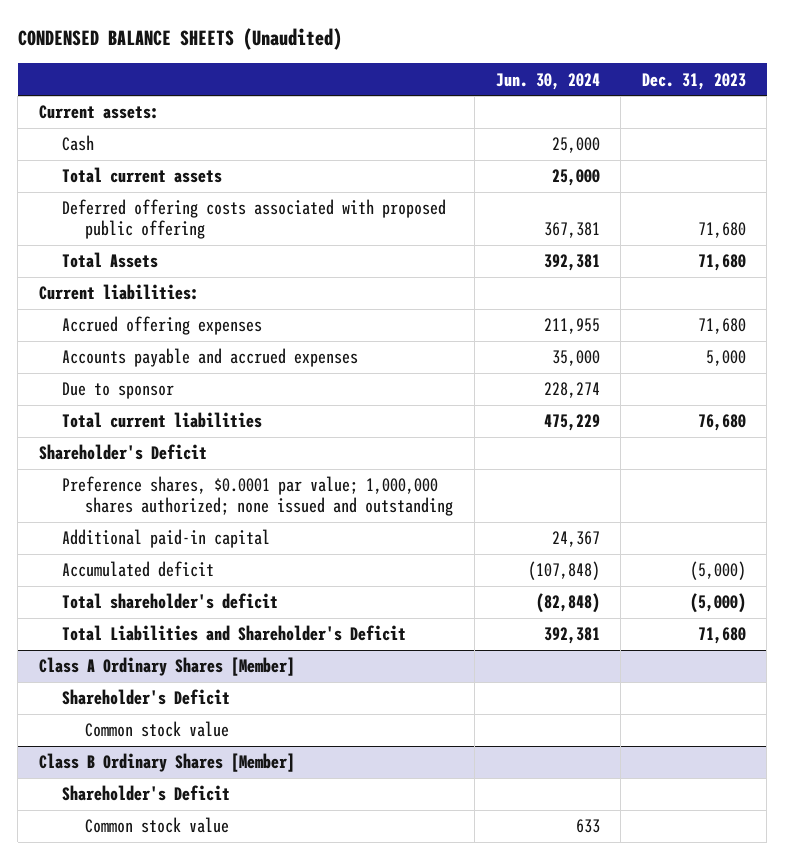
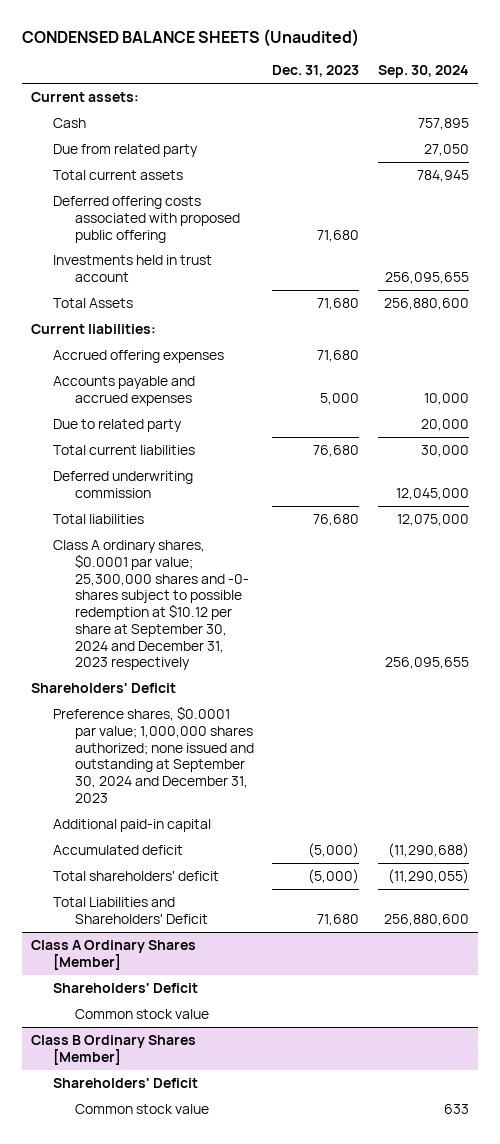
[495,72,600,90] Jun. 30, 2024 -> none
none -> [377,65,469,79] Sep. 30, 2024
none -> [53,144,199,158] Due from related party
none -> [53,255,213,282] Investments held in trust account
[61,382,174,400] Due to sponsor -> none
none -> [53,419,183,433] Due to related party
none -> [53,471,194,498] Deferred underwriting commission
none -> [53,514,145,525] Total liabilities
none -> [53,540,250,671] Class A ordinary shares, $0.0001 par value; 25,300,000 shares and -0- shares subject to possible redemption at $10.12 per share at September 30, 2024 and December 31, 2023 respectively
[38,444,207,461] Shareholder's Deficit -> [31,683,177,694] Shareholders' Deficit
[61,476,454,517] Preference shares, $0.0001 par value; 1,000,000 shares authorized; none issued and outstanding -> [53,706,255,803] Preference shares, $0.0001 par value; 1,000,000 shares authorized; none issued and outstanding at September 30, 2024 and December 31, 2023
[61,593,278,610] Total shareholder's deficit -> [53,871,220,882] Total shareholders' deficit
[61,625,406,642] Total Liabilities and Shareholder's Deficit -> [53,897,209,924] Total Liabilities and Shareholders' Deficit
[61,689,230,706] Shareholder's Deficit -> [53,983,199,994] Shareholders' Deficit
[61,785,230,802] Shareholder's Deficit -> [53,1078,199,1089] Shareholders' Deficit

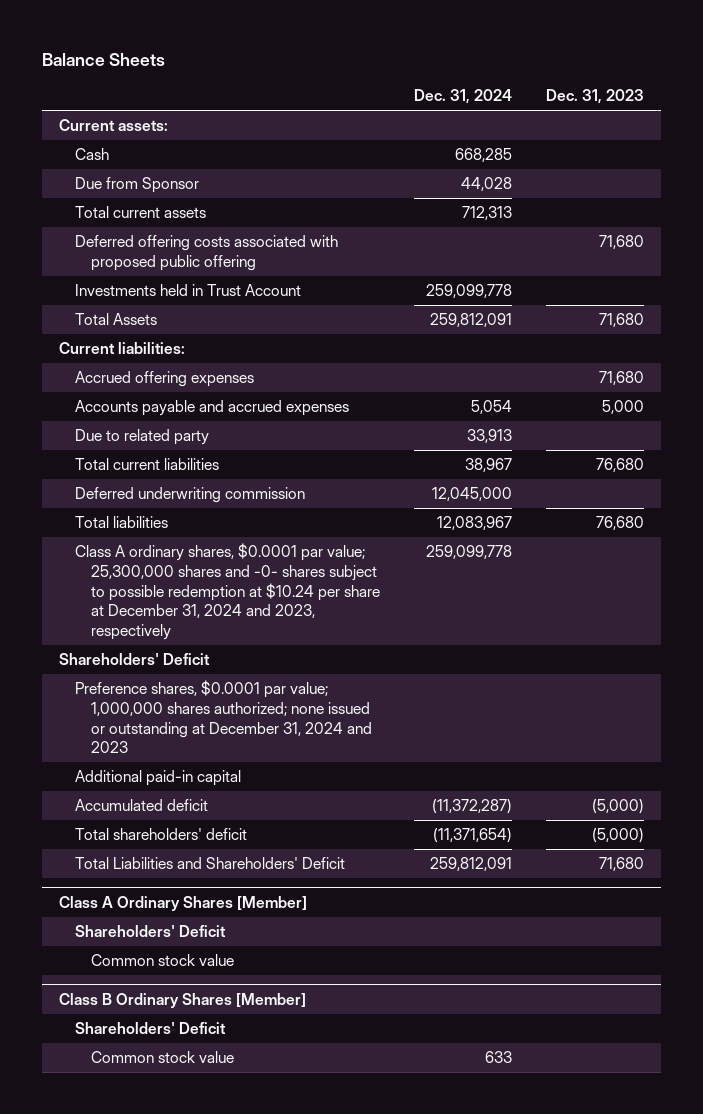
[21,29,359,48] CONDENSED BALANCE SHEETS (Unaudited) -> [42,52,166,66] Balance Sheets
[377,65,469,79] Sep. 30, 2024 -> none
none -> [414,89,513,105] Dec. 31, 2024
[53,144,199,158] Due from related party -> [75,177,200,194] Due from Sponsor
[53,255,213,282] Investments held in trust account -> [75,284,302,297] Investments held in Trust Account
[53,540,250,671] Class A ordinary shares, $0.0001 par value; 25,300,000 shares and -0- shares subject to possible redemption at $10.12 per share at September 30, 2024 and December 31, 2023 respectively -> [75,543,380,640] Class A ordinary shares, $0.0001 par value; 25,300,000 shares and -0- shares subject to possible redemption at $10.24 per share at December 31, 2024 and 2023, respectively
[53,706,255,803] Preference shares, $0.0001 par value; 1,000,000 shares authorized; none issued and outstanding at September 30, 2024 and December 31, 2023 -> [75,680,372,754] Preference shares, $0.0001 par value; 1,000,000 shares authorized; none issued or outstanding at December 31, 2024 and 2023

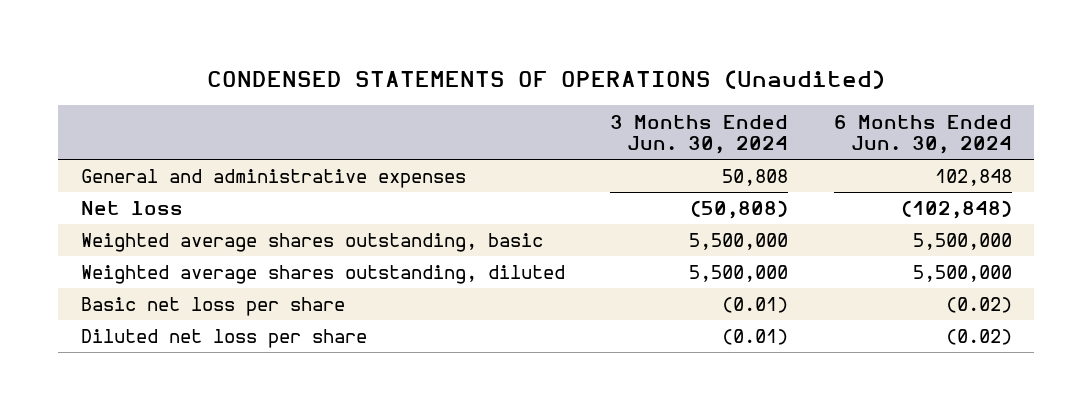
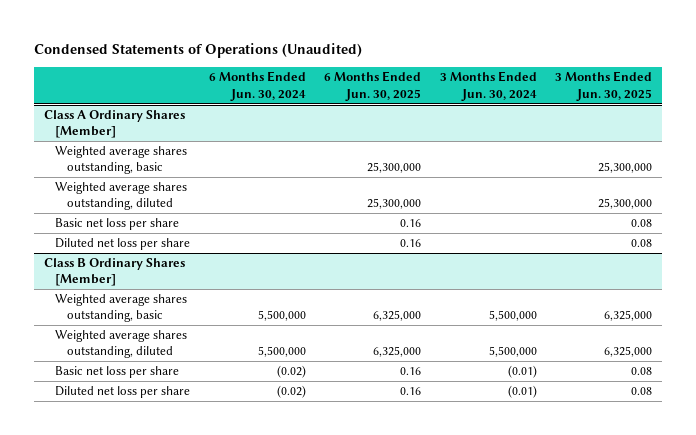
[207,69,886,89] CONDENSED STATEMENTS OF OPERATIONS (Unaudited) -> [34,43,363,59] Condensed Statements of Operations (Unaudited)
none -> [324,71,422,101] 6 Months Ended Jun. 30, 2025
none -> [555,71,653,101] 3 Months Ended Jun. 30, 2025
[80,169,466,189] General and administrative expenses -> none
[80,201,183,216] Net loss -> none
none -> [43,110,185,139] Class A Ordinary Shares [Member]
none -> [55,146,188,175] Weighted average shares outstanding, basic
none -> [55,182,188,211] Weighted average shares outstanding, diluted
none -> [55,218,180,231] Basic net loss per share
none -> [55,238,191,251] Diluted net loss per share
none -> [43,258,185,287] Class B Ordinary Shares [Member]

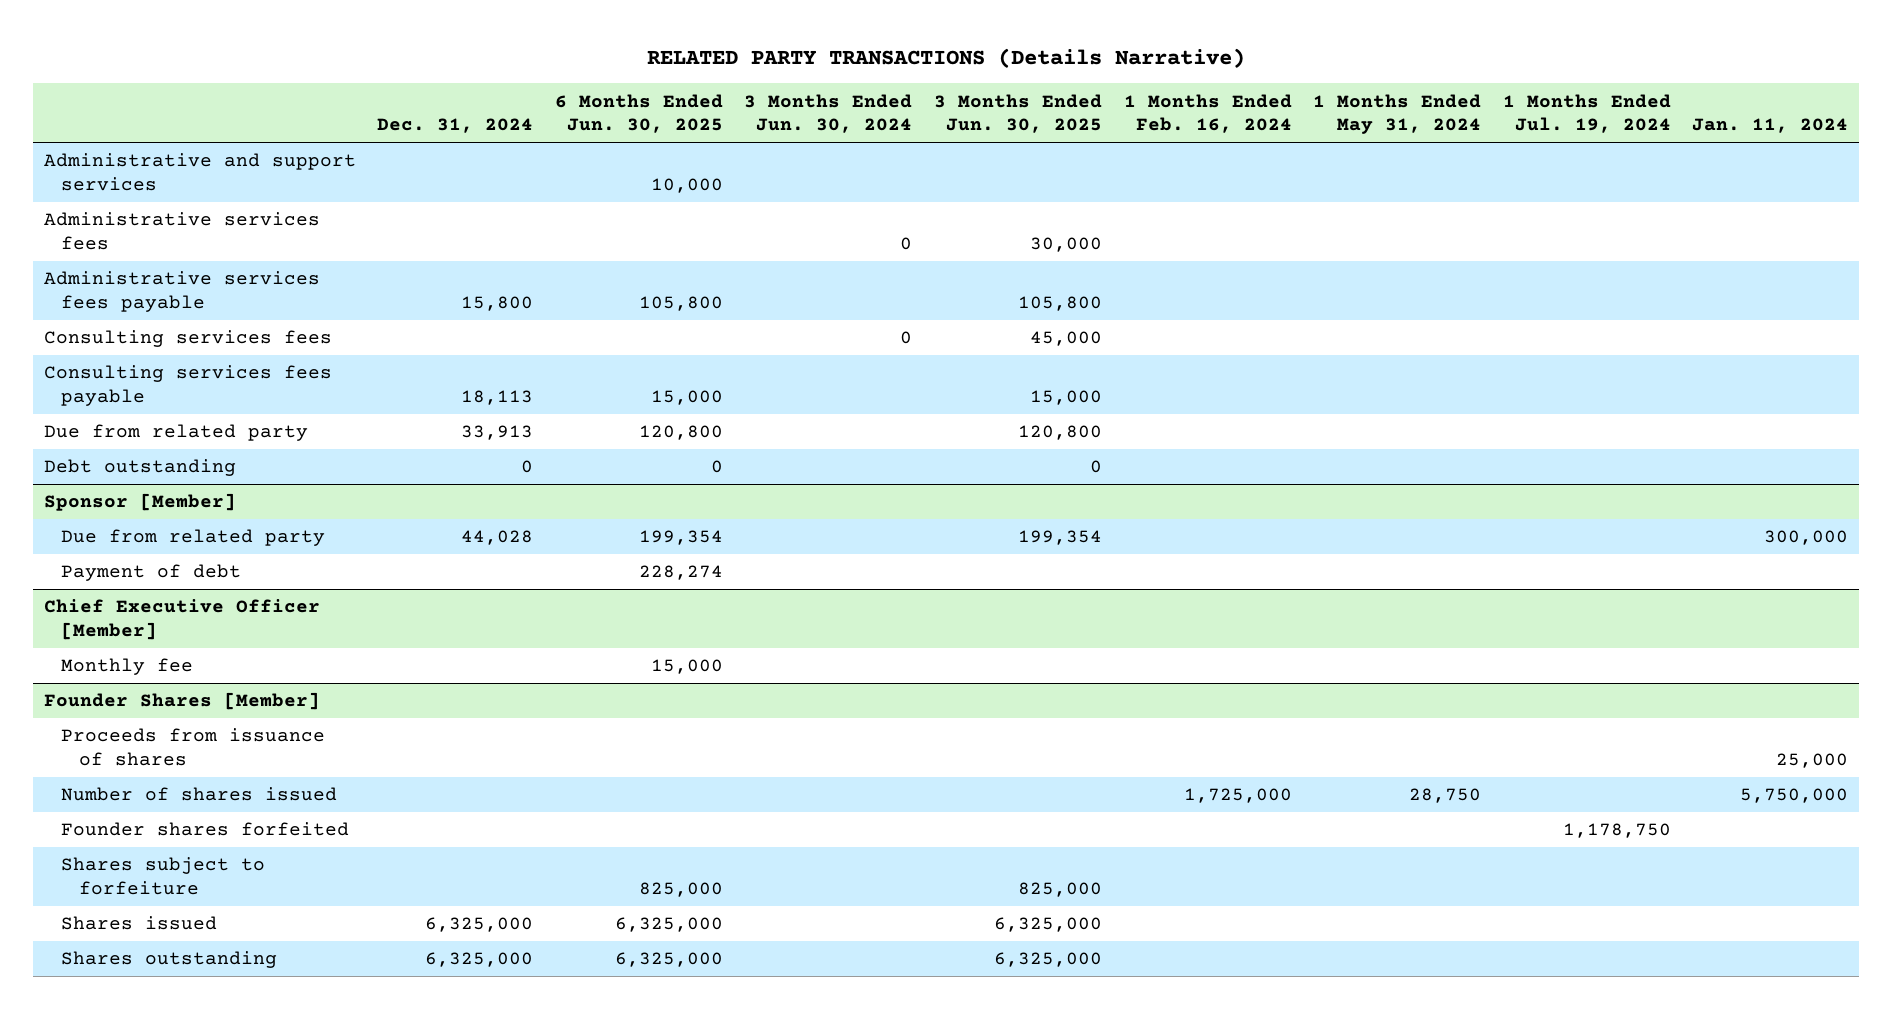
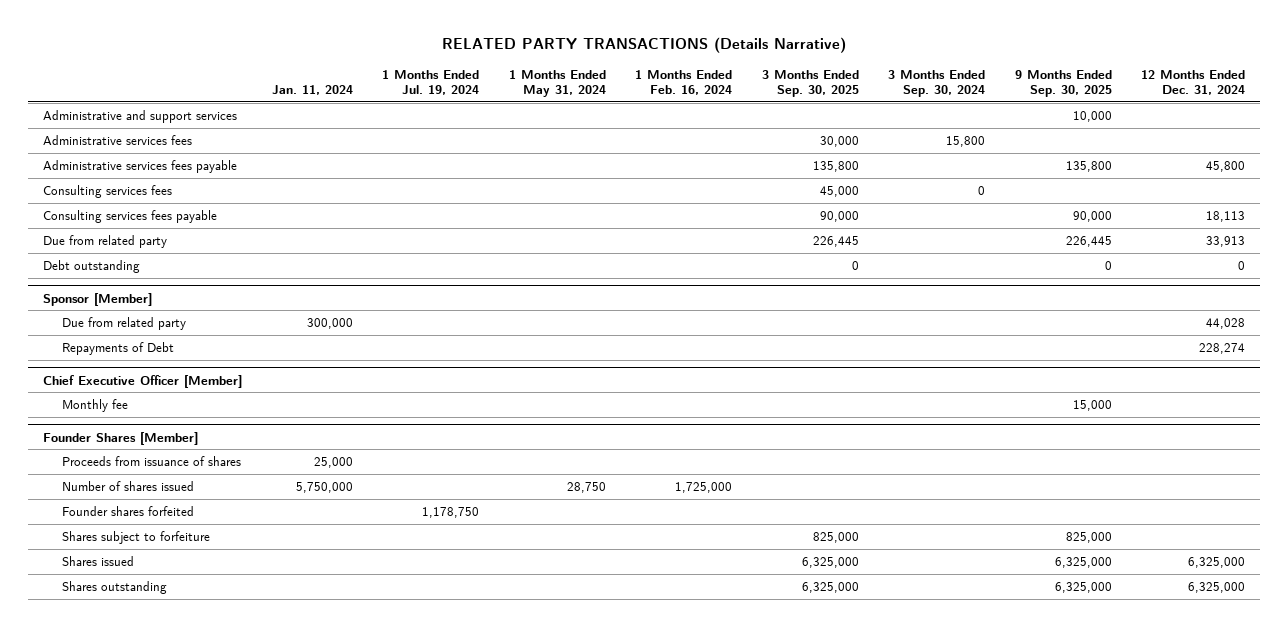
[377,118,534,134] Dec. 31, 2024 -> none
[554,93,723,134] 6 Months Ended Jun. 30, 2025 -> none
[744,93,913,134] 3 Months Ended Jun. 30, 2024 -> none
[934,93,1103,134] 3 Months Ended Jun. 30, 2025 -> none
none -> [761,69,859,97] 3 Months Ended Sep. 30, 2025
none -> [888,69,986,97] 3 Months Ended Sep. 30, 2024
none -> [1014,69,1112,97] 9 Months Ended Sep. 30, 2025
none -> [1141,69,1246,95] 12 Months Ended Dec. 31, 2024
[61,564,242,582] Payment of debt -> [61,342,174,356] Repayments of Debt

